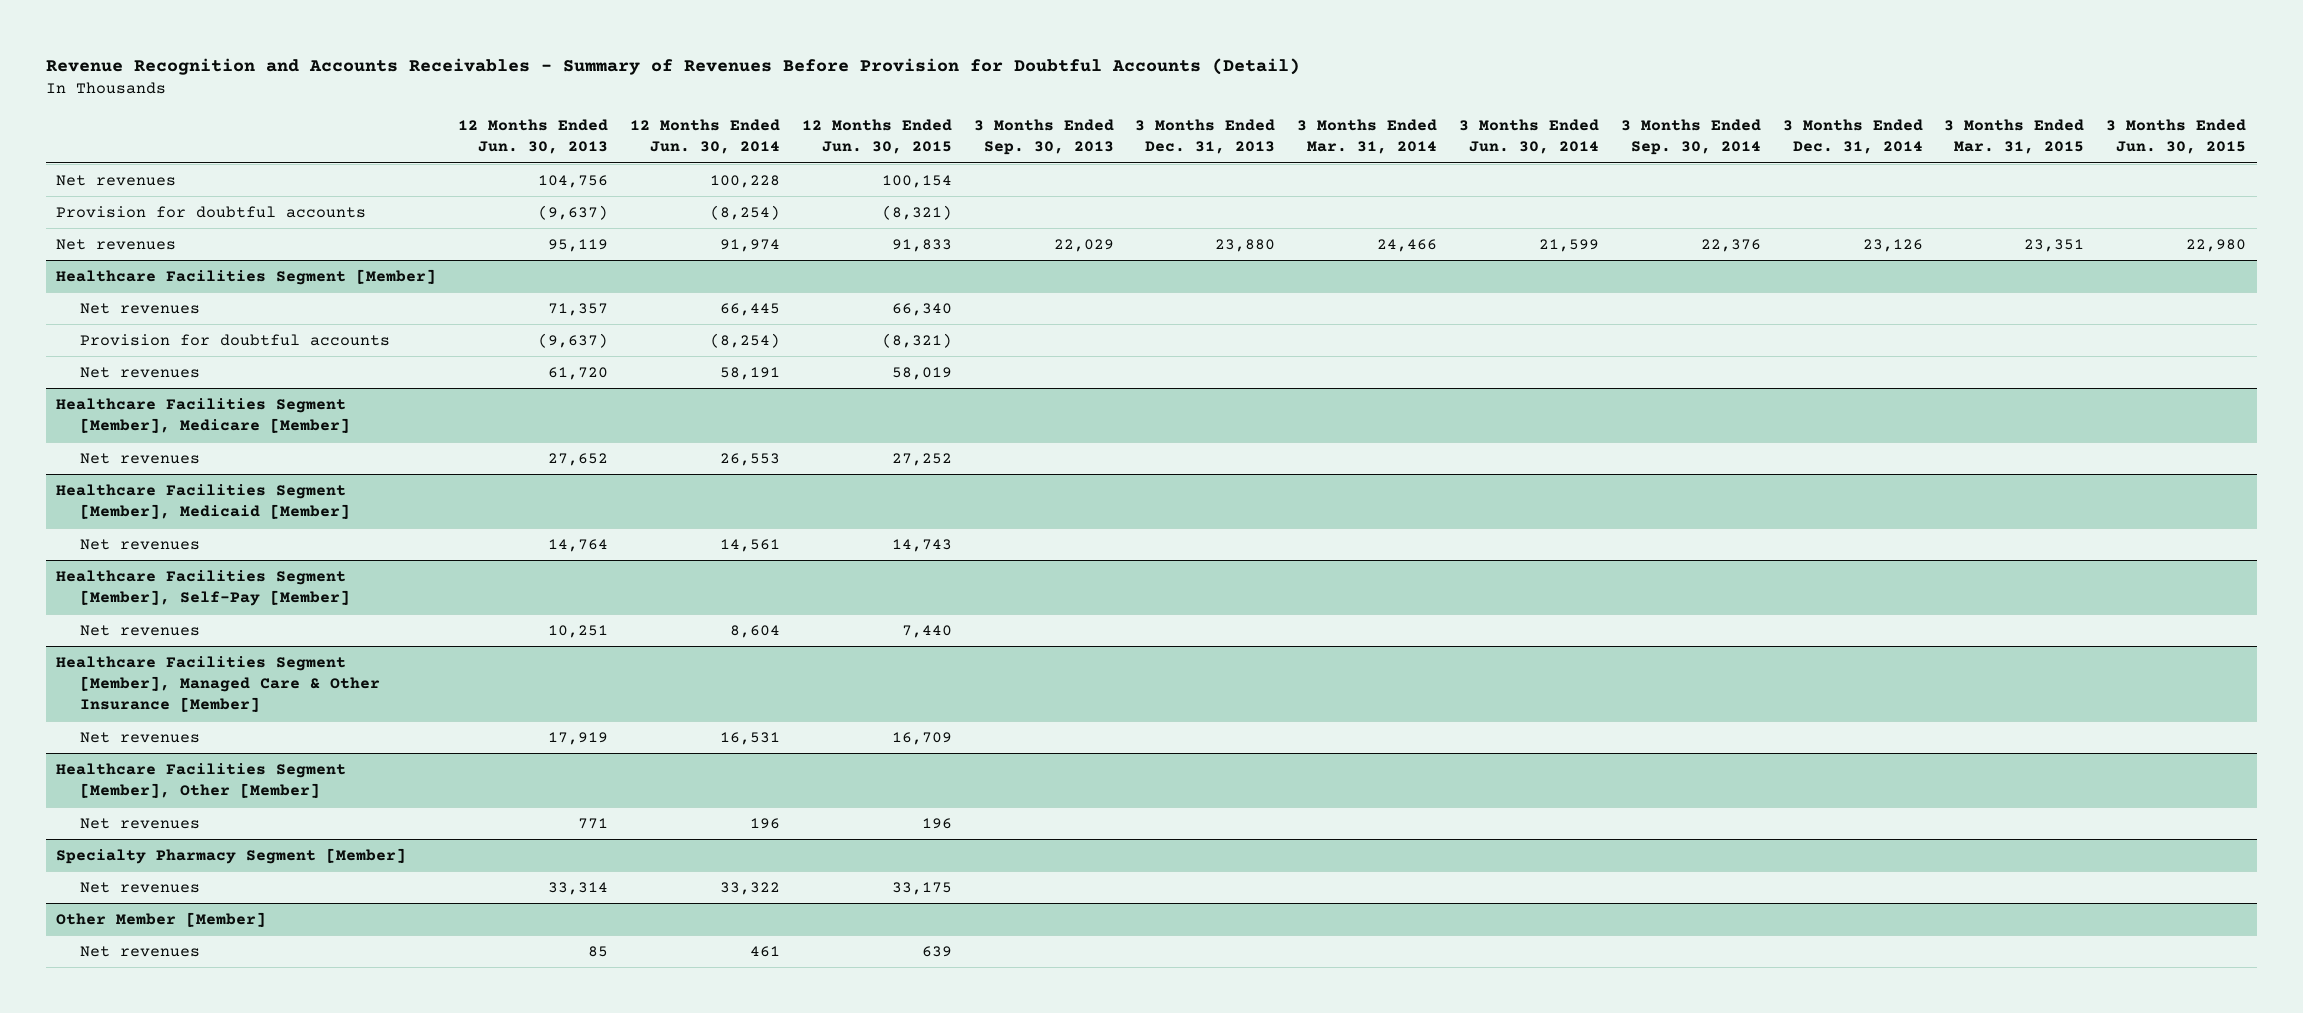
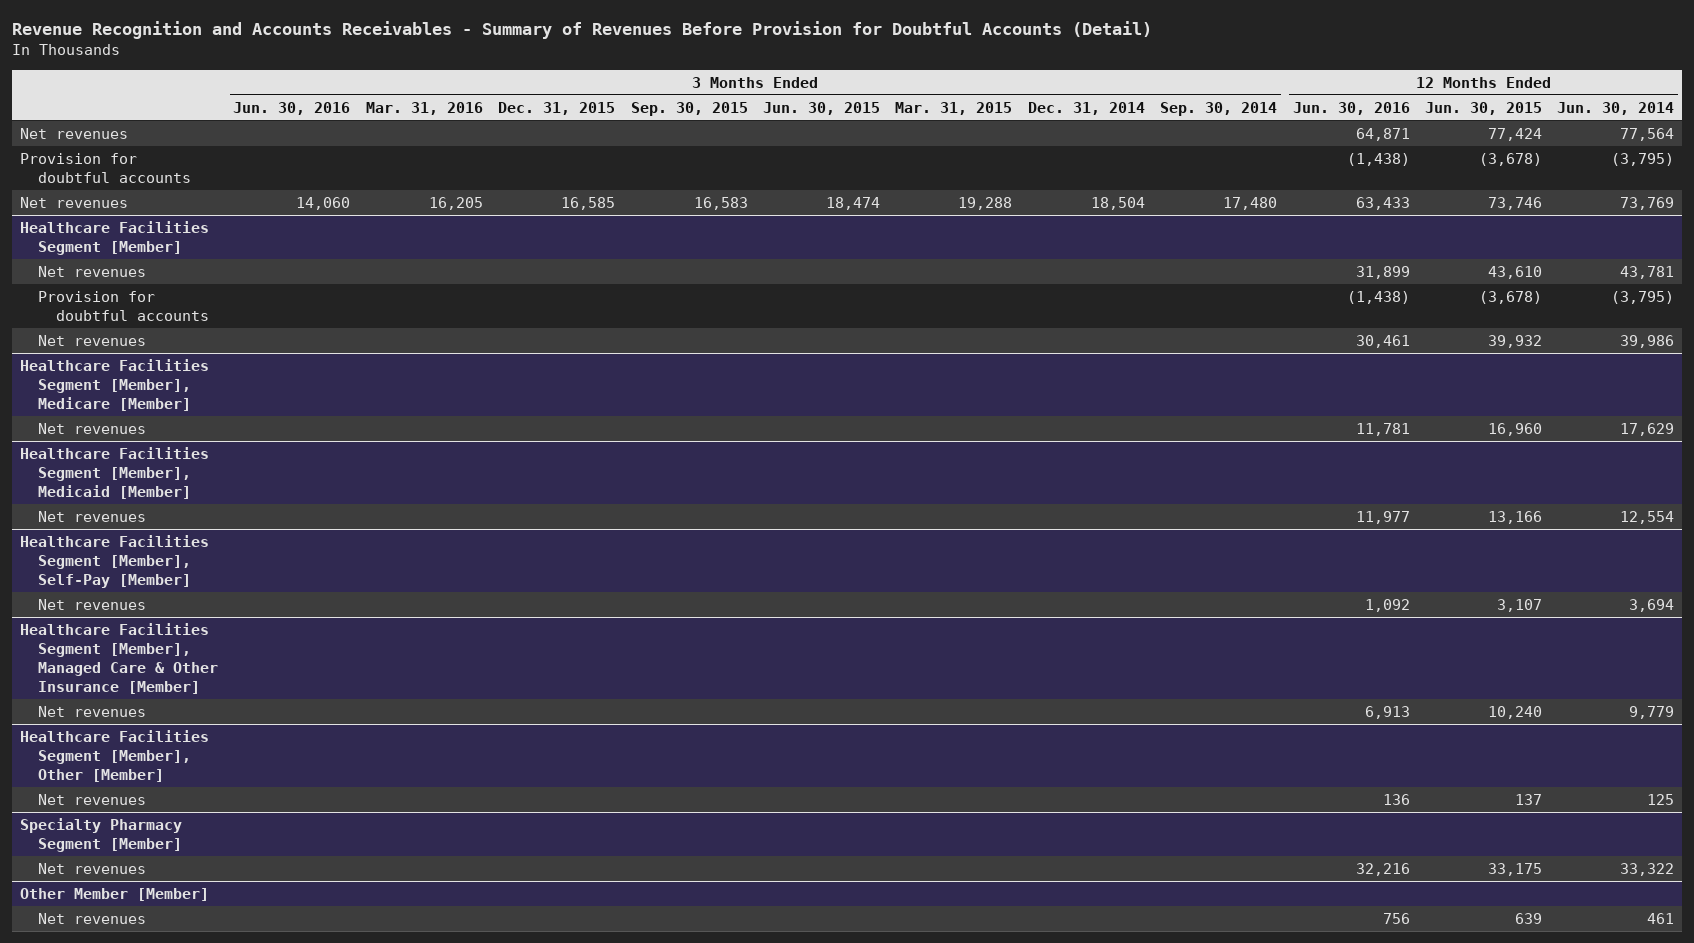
[458,119,609,155] 12 Months Ended Jun. 30, 2013 -> none
[973,119,1114,156] 3 Months Ended Sep. 30, 2013 -> none
[1135,119,1276,155] 3 Months Ended Dec. 31, 2013 -> none
[1297,119,1438,155] 3 Months Ended Mar. 31, 2014 -> none
[1459,119,1600,155] 3 Months Ended Jun. 30, 2014 -> none
none -> [233,101,351,115] Jun. 30, 2016
none -> [365,101,483,115] Mar. 31, 2016
none -> [498,101,616,115] Dec. 31, 2015
none -> [630,101,748,116] Sep. 30, 2015
none -> [1292,101,1410,115] Jun. 30, 2016
[710,174,781,188] 100,228 -> [1620,127,1675,141] 77,564
[881,174,952,188] 100,154 -> [1488,127,1543,141] 77,424
[710,204,781,220] (8,254) -> [1611,152,1675,166] (3,795)
[881,204,952,220] (8,321) -> [1479,152,1543,166] (3,678)
[720,238,781,252] 91,974 -> [1620,196,1675,210] 73,769
[891,238,952,252] 91,833 -> [1488,196,1543,210] 73,746
[1700,238,1761,252] 22,376 -> [1223,196,1278,210] 17,480
[1862,238,1923,252] 23,126 -> [1090,196,1145,210] 18,504
[2024,238,2085,252] 23,351 -> [958,196,1013,210] 19,288
[2186,238,2247,252] 22,980 -> [826,196,881,210] 18,474
[720,302,781,316] 66,445 -> [1620,265,1675,279] 43,781
[891,302,952,316] 66,340 -> [1488,265,1543,279] 43,610
[710,332,781,348] (8,254) -> [1611,290,1675,304] (3,795)
[881,332,952,348] (8,321) -> [1479,290,1543,304] (3,678)
[720,366,781,380] 58,191 -> [1620,334,1675,348] 39,986
[891,366,952,380] 58,019 -> [1488,334,1543,348] 39,932
[720,452,781,466] 26,553 -> [1620,422,1675,436] 17,629
[891,452,952,466] 27,252 -> [1488,422,1543,436] 16,960
[720,538,781,552] 14,561 -> [1620,510,1675,524] 12,554
[891,538,952,552] 14,743 -> [1488,510,1543,524] 13,166
[730,624,781,638] 8,604 -> [1629,598,1675,612] 3,694
[901,624,952,638] 7,440 -> [1497,598,1543,612] 3,107
[720,731,781,745] 16,531 -> [1629,705,1675,719] 9,779
[891,731,952,745] 16,709 -> [1488,705,1543,719] 10,240
[750,817,781,829] 196 -> [1647,793,1675,805] 125
[921,817,952,829] 196 -> [1515,793,1543,805] 137

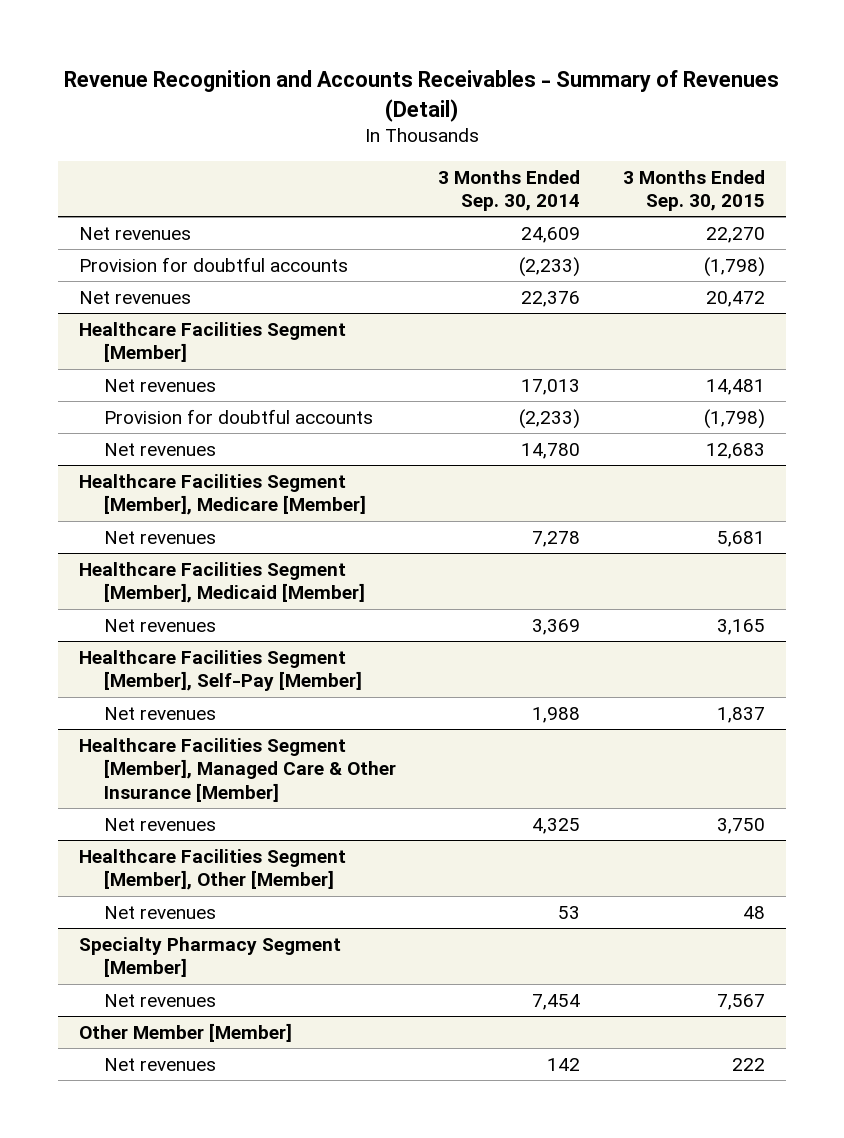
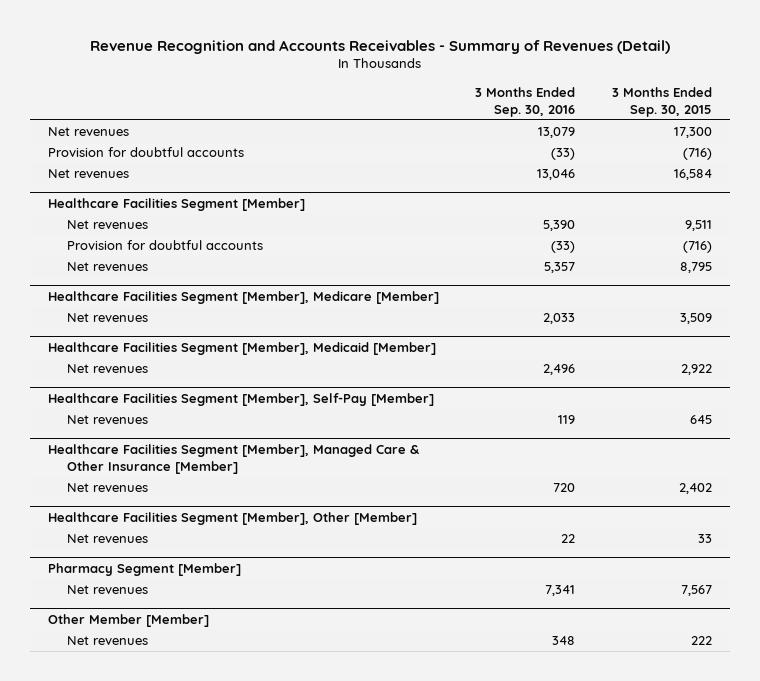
[438,169,581,211] 3 Months Ended Sep. 30, 2014 -> none
none -> [475,86,576,117] 3 Months Ended Sep. 30, 2016
[705,226,765,243] 22,270 -> [673,127,712,139] 17,300
[703,256,765,277] (1,798) -> [682,148,712,161] (716)
[705,290,765,307] 20,472 -> [673,169,712,181] 16,584
[705,378,765,395] 14,481 -> [684,220,712,232] 9,511
[703,408,765,429] (1,798) -> [682,241,712,254] (716)
[705,442,765,459] 12,683 -> [679,262,712,274] 8,795
[716,530,765,547] 5,681 -> [679,313,712,325] 3,509
[716,618,765,635] 3,165 -> [680,364,712,376] 2,922
[716,706,765,723] 1,837 -> [689,415,712,425] 645
[716,817,765,834] 3,750 -> [678,483,712,495] 2,402
[742,905,765,919] 48 -> [697,534,712,544] 33
[79,936,342,978] Specialty Pharmacy Segment [Member] -> [48,562,242,576] Pharmacy Segment [Member]

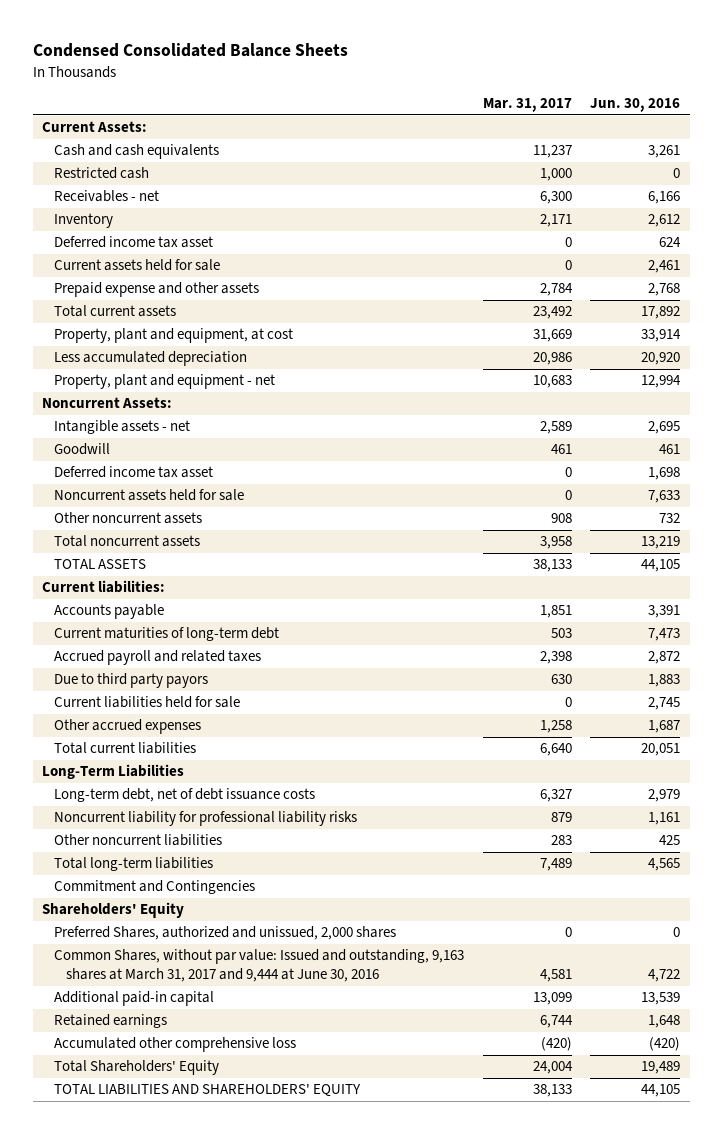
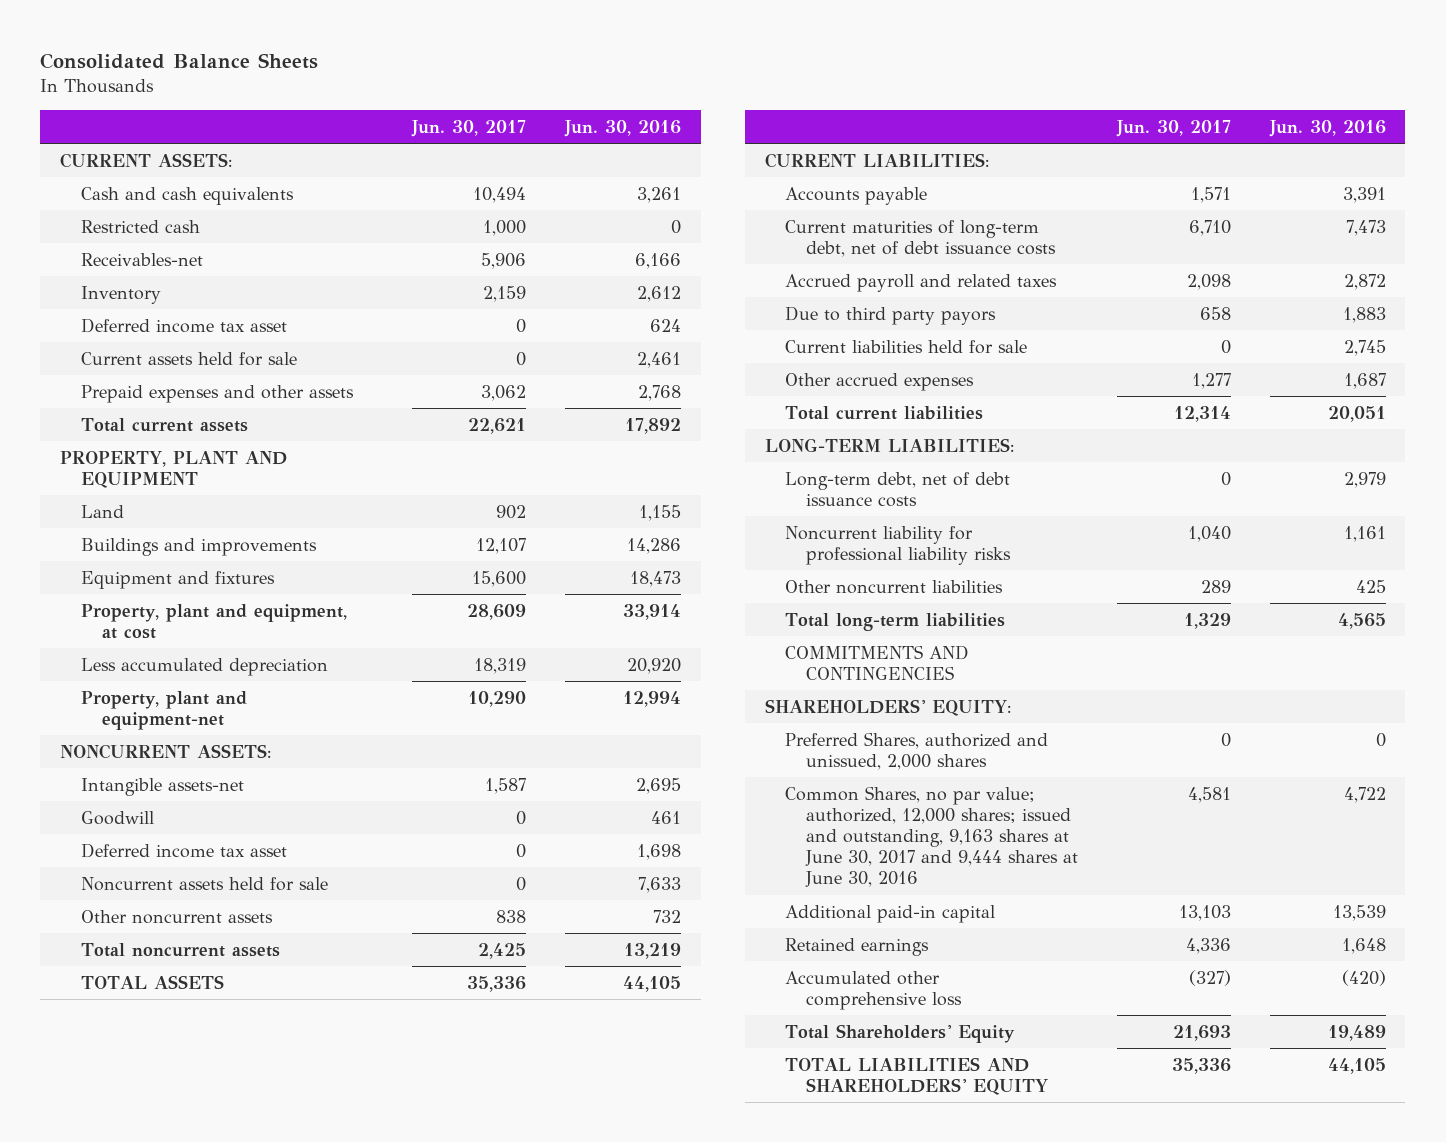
[32,43,348,58] Condensed Consolidated Balance Sheets -> [40,53,319,70] Consolidated Balance Sheets
[482,98,572,113] Mar. 31, 2017 -> none
none -> [411,119,527,137] Jun. 30, 2017
[42,121,148,133] Current Assets: -> [59,152,232,168] CURRENT ASSETS:
[54,190,160,203] Receivables - net -> [80,252,203,266] Receivables-net
[54,282,260,298] Prepaid expense and other assets -> [80,384,354,403] Prepaid expenses and other assets
none -> [59,450,287,488] PROPERTY, PLANT AND EQUIPMENT
none -> [80,504,124,518] Land
none -> [80,537,317,556] Buildings and improvements
none -> [80,570,275,589] Equipment and fixtures
[54,374,276,390] Property, plant and equipment - net -> [80,690,247,730] Property, plant and equipment-net
[42,397,173,409] Noncurrent Assets: -> [59,743,271,759] NONCURRENT ASSETS:
[54,420,191,435] Intangible assets - net -> [80,777,244,796] Intangible assets-net
[42,580,166,594] Current liabilities: -> [764,152,989,168] CURRENT LIABILITIES:
[54,627,280,642] Current maturities of long-term debt -> [785,219,1057,257] Current maturities of long-term debt, net of debt issuance costs
[42,764,185,780] Long-Term Liabilities -> [764,437,1014,452] LONG-TERM LIABILITIES:
[54,880,256,895] Commitment and Contingencies -> [785,644,970,680] COMMITMENTS AND CONTINGENCIES
[42,902,185,919] Shareholders' Equity -> [764,698,1011,716] SHAREHOLDERS' EQUITY:
[54,949,465,983] Common Shares, without par value: Issued and outstanding, 9,163 shares at March 31, 2017 and 9,444 at June 30, 2016 -> [785,785,1079,888] Common Shares, no par value; authorized, 12,000 shares; issued and outstanding, 9,163 shares at June 30, 2017 and 9,444 shares at June 30, 2016

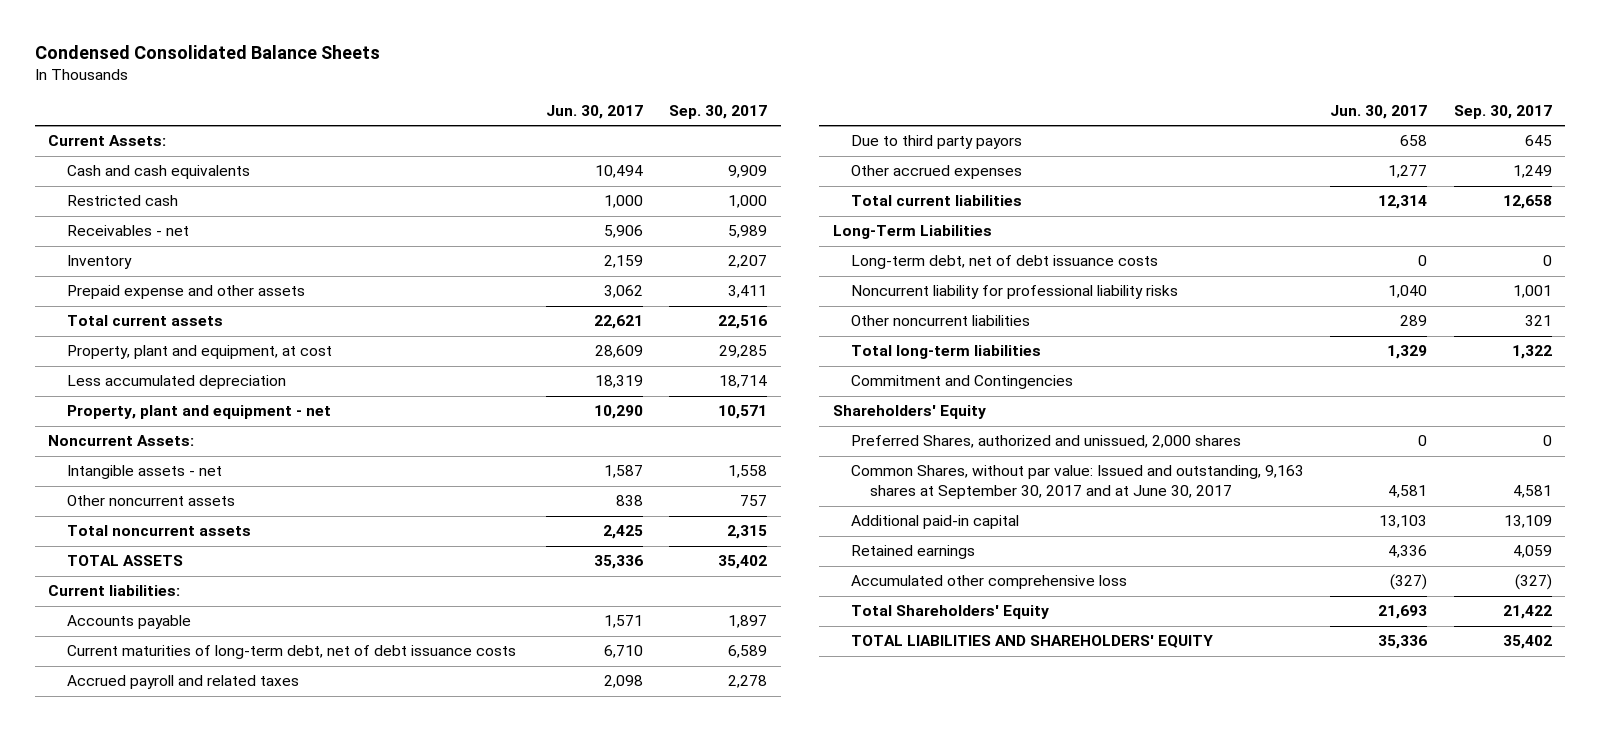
[40,53,319,70] Consolidated Balance Sheets -> [34,45,380,60] Condensed Consolidated Balance Sheets
[564,119,682,137] Jun. 30, 2016 -> none
none -> [669,104,768,119] Sep. 30, 2017
[59,152,232,168] CURRENT ASSETS: -> [48,135,167,147] Current Assets:
[80,252,203,266] Receivables-net -> [66,225,189,237] Receivables - net
[80,317,287,333] Deferred income tax asset -> none
[80,351,297,366] Current assets held for sale -> none
[80,384,354,403] Prepaid expenses and other assets -> [66,285,305,300] Prepaid expense and other assets
[59,450,287,488] PROPERTY, PLANT AND EQUIPMENT -> none
[80,504,124,518] Land -> none
[80,537,317,556] Buildings and improvements -> none
[80,570,275,589] Equipment and fixtures -> none
[80,810,154,825] Goodwill -> none
[80,842,287,858] Deferred income tax asset -> none
[80,876,328,891] Noncurrent assets held for sale -> none
[80,690,247,730] Property, plant and equipment-net -> [66,405,331,420] Property, plant and equipment - net
[59,743,271,759] NONCURRENT ASSETS: -> [48,435,195,447] Noncurrent Assets:
[80,777,244,796] Intangible assets-net -> [66,465,222,480] Intangible assets - net
[764,152,989,168] CURRENT LIABILITIES: -> [48,585,181,597] Current liabilities:
[785,339,1028,354] Current liabilities held for sale -> none
[764,437,1014,452] LONG-TERM LIABILITIES: -> [832,225,992,240] Long-Term Liabilities
[785,644,970,680] COMMITMENTS AND CONTINGENCIES -> [851,375,1074,390] Commitment and Contingencies
[764,698,1011,716] SHAREHOLDERS' EQUITY: -> [832,405,986,420] Shareholders' Equity
[785,785,1079,888] Common Shares, no par value; authorized, 12,000 shares; issued and outstanding, 9,163 shares at June 30, 2017 and 9,444 shares at June 30, 2016 -> [851,465,1305,500] Common Shares, without par value: Issued and outstanding, 9,163 shares at September 30, 2017 and at June 30, 2017

